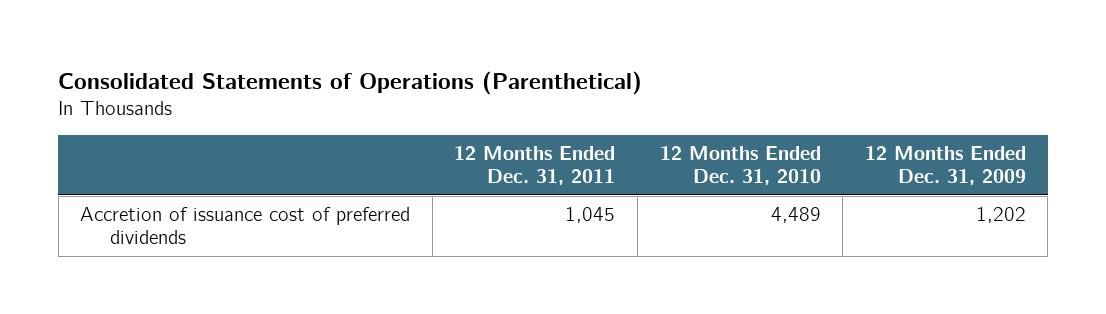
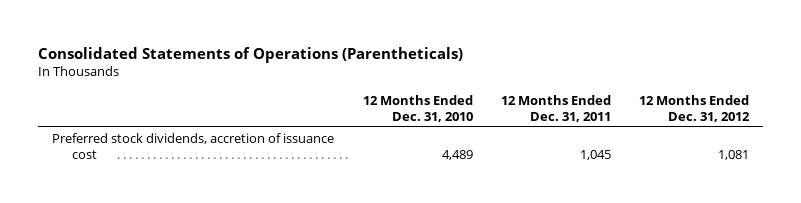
[58,70,643,95] Consolidated Statements of Operations (Parenthetical) -> [38,46,464,63] Consolidated Statements of Operations (Parentheticals)
[864,146,1026,185] 12 Months Ended Dec. 31, 2009 -> none
none -> [638,95,750,122] 12 Months Ended Dec. 31, 2012
[80,207,411,244] Accretion of issuance cost of preferred dividends -> [52,133,335,160] Preferred stock dividends, accretion of issuance cost

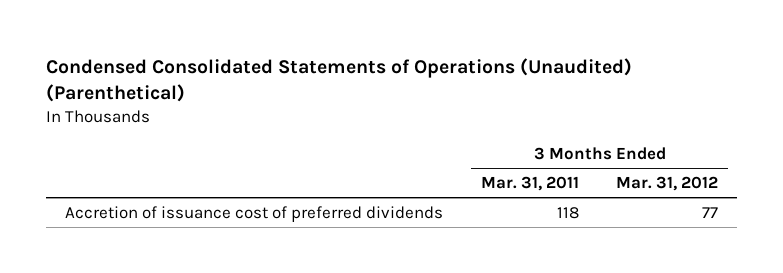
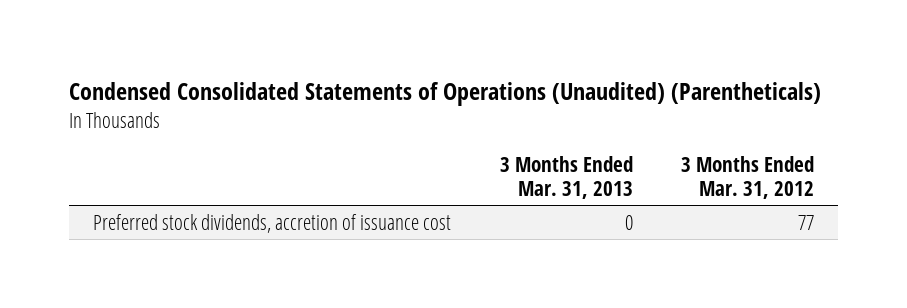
[46,57,633,103] Condensed Consolidated Statements of Operations (Unaudited) (Parenthetical) -> [68,82,821,107] Condensed Consolidated Statements of Operations (Unaudited) (Parentheticals)
[480,176,579,192] Mar. 31, 2011 -> none
none -> [499,156,633,199] 3 Months Ended Mar. 31, 2013
[64,205,443,222] Accretion of issuance cost of preferred dividends -> [93,213,452,233] Preferred stock dividends, accretion of issuance cost

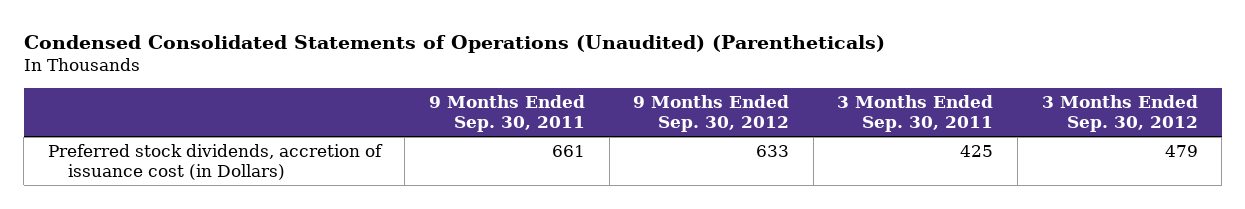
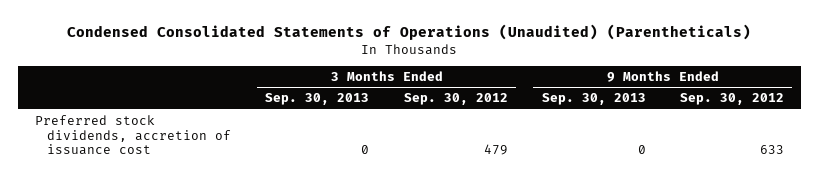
[428,94,585,133] 9 Months Ended Sep. 30, 2011 -> none
[837,94,994,133] 3 Months Ended Sep. 30, 2011 -> none
none -> [265,93,370,106] Sep. 30, 2013
none -> [541,93,646,106] Sep. 30, 2013
[47,143,383,181] Preferred stock dividends, accretion of issuance cost (in Dollars) -> [34,115,232,156] Preferred stock dividends, accretion of issuance cost

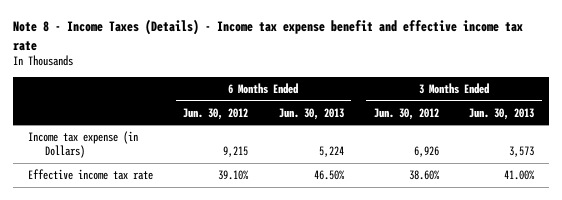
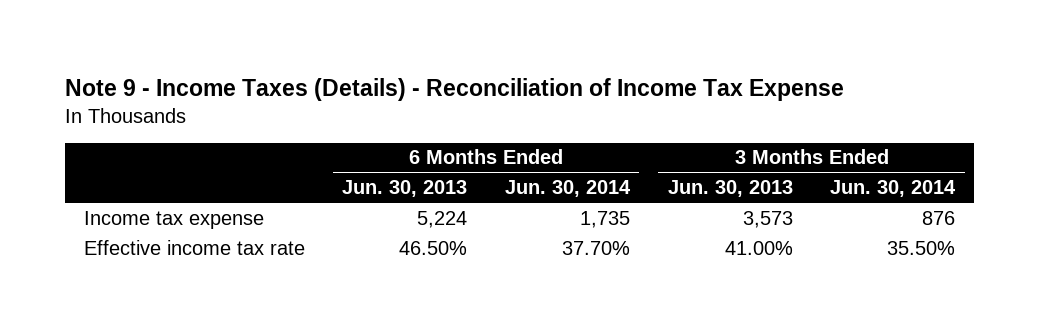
[12,19,523,51] Note 8 - Income Taxes (Details) - Income tax expense benefit and effective income tax rate -> [64,77,844,101] Note 9 - Income Taxes (Details) - Reconciliation of Income Tax Expense
[183,107,249,120] Jun. 30, 2012 -> none
[373,107,439,120] Jun. 30, 2012 -> none
none -> [505,180,632,198] Jun. 30, 2014
none -> [830,180,957,198] Jun. 30, 2014
[28,130,139,159] Income tax expense (in Dollars) -> [83,210,264,229] Income tax expense

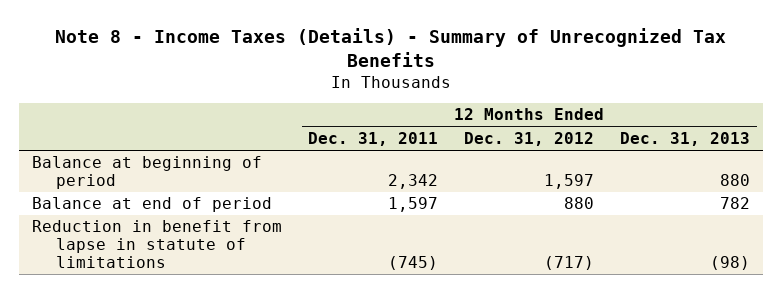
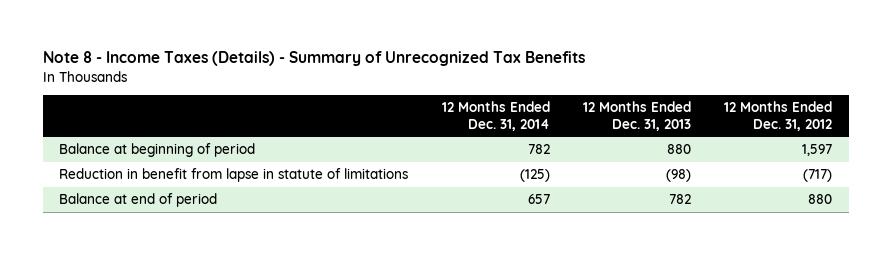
[308,131,439,146] Dec. 31, 2011 -> none
none -> [441,101,550,131] 12 Months Ended Dec. 31, 2014
[31,197,272,213] Balance at end of period -> [59,193,218,208] Balance at end of period

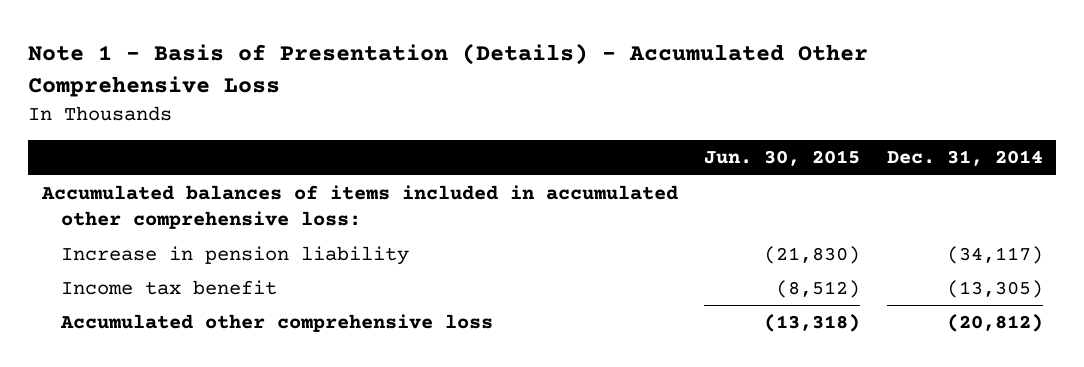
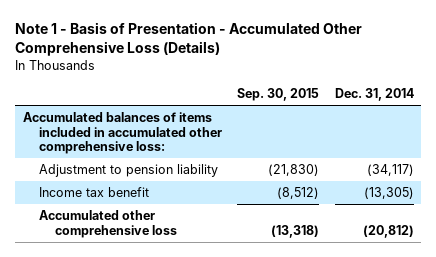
[28,43,869,98] Note 1 - Basis of Presentation (Details) - Accumulated Other Comprehensive Loss -> [15,22,363,57] Note 1 - Basis of Presentation - Accumulated Other Comprehensive Loss (Details)
[704,150,861,167] Jun. 30, 2015 -> none
none -> [237,87,320,101] Sep. 30, 2015
[61,246,410,266] Increase in pension liability -> [38,164,218,178] Adjustment to pension liability

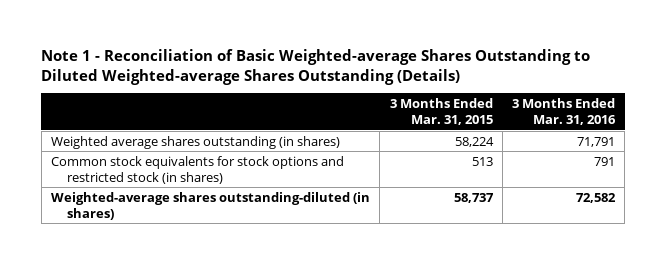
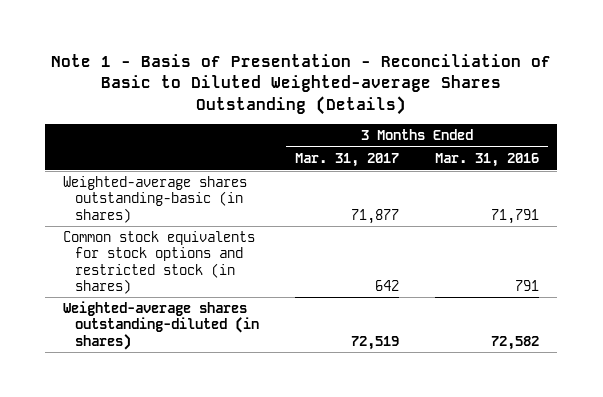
[41,48,591,85] Note 1 - Reconciliation of Basic Weighted-average Shares Outstanding to Diluted Weighted-average Shares Outstanding (Details) -> [51,53,552,116] Note 1 - Basis of Presentation - Reconciliation of Basic to Diluted Weighted-average Shares Outstanding (Details)
[389,97,493,125] 3 Months Ended Mar. 31, 2015 -> none
none -> [295,153,400,168] Mar. 31, 2017
[51,135,341,149] Weighted average shares outstanding (in shares) -> [63,176,248,223] Weighted-average shares outstanding-basic (in shares)

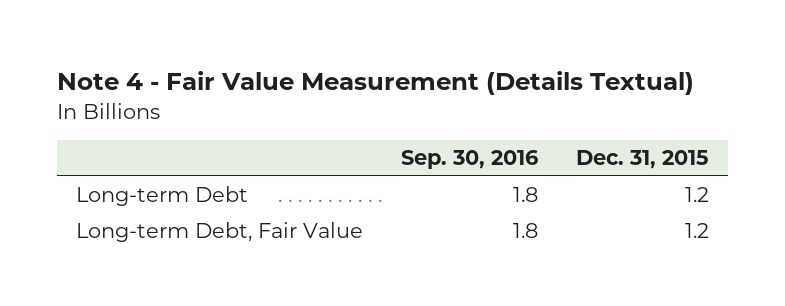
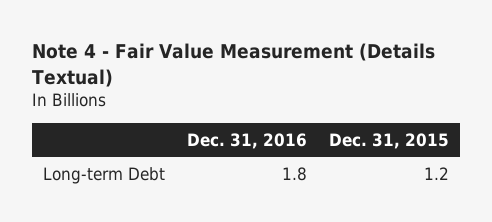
[400,150,538,170] Sep. 30, 2016 -> none
none -> [187,132,308,149] Dec. 31, 2016
[76,222,364,243] Long-term Debt, Fair Value -> none

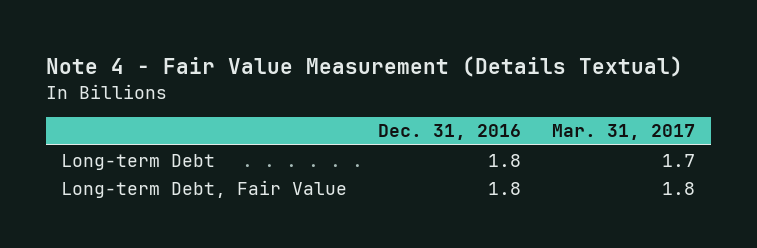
[328,132,449,149] Dec. 31, 2015 -> none
none -> [552,124,696,141] Mar. 31, 2017
none -> [61,179,348,198] Long-term Debt, Fair Value

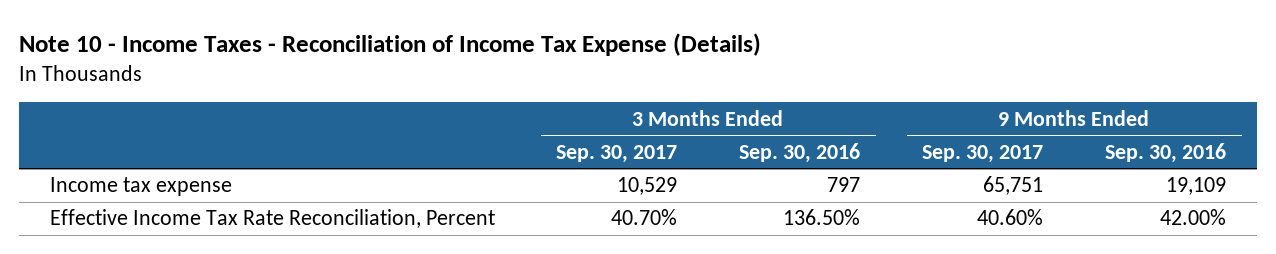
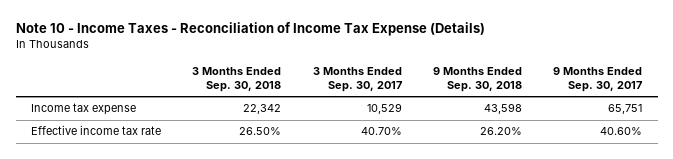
[739,142,861,163] Sep. 30, 2016 -> none
[1105,142,1227,163] Sep. 30, 2016 -> none
none -> [192,66,282,93] 3 Months Ended Sep. 30, 2018
none -> [432,66,522,93] 9 Months Ended Sep. 30, 2018
[49,209,495,229] Effective Income Tax Rate Reconciliation, Percent -> [31,125,162,136] Effective income tax rate

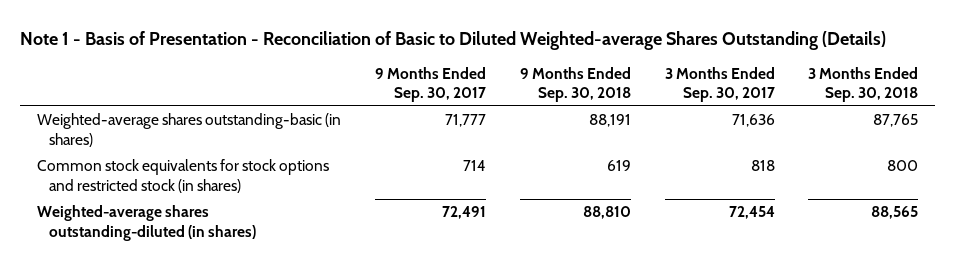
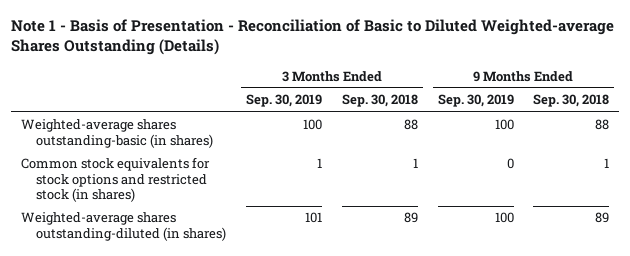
[375,66,487,103] 9 Months Ended Sep. 30, 2017 -> none
[664,66,775,103] 3 Months Ended Sep. 30, 2017 -> none
none -> [246,94,323,108] Sep. 30, 2019
none -> [437,94,514,108] Sep. 30, 2019
[588,114,631,128] 88,191 -> [595,119,610,131] 88
[873,114,919,128] 87,765 -> [403,119,418,131] 88
[606,160,631,172] 619 -> [604,158,610,169] 1
[887,160,919,172] 800 -> [412,158,418,169] 1
[582,206,631,220] 88,810 -> [595,212,610,224] 89
[871,206,919,220] 88,565 -> [403,212,418,224] 89

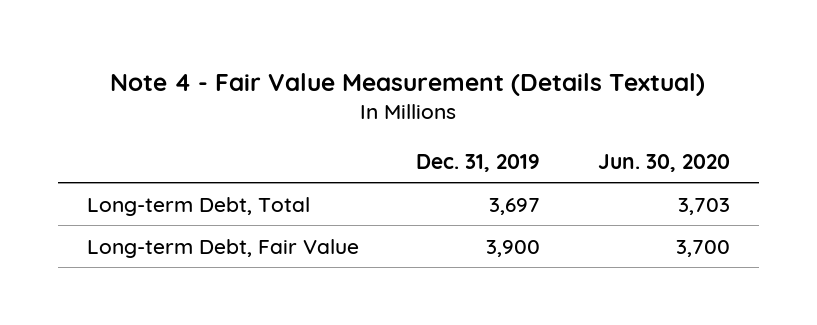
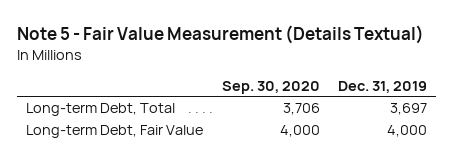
[110,72,706,96] Note 4 - Fair Value Measurement (Details Textual) -> [17,25,425,45] Note 5 - Fair Value Measurement (Details Textual)
[597,153,730,172] Jun. 30, 2020 -> none
none -> [221,80,320,94] Sep. 30, 2020
[486,239,541,257] 3,900 -> [387,125,428,138] 4,000

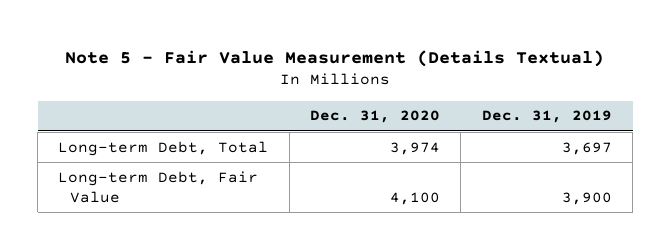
[221,80,320,94] Sep. 30, 2020 -> none
none -> [310,110,441,124] Dec. 31, 2020
[387,125,428,138] 4,000 -> [561,191,612,205] 3,900

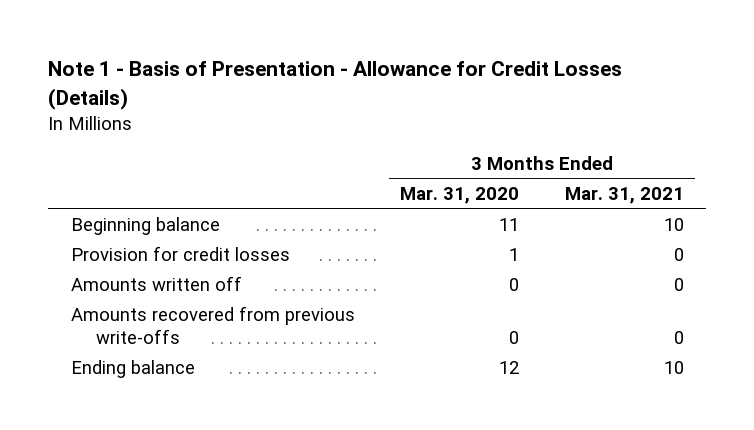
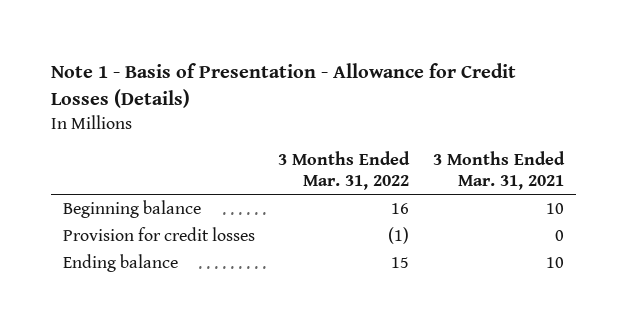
[400,186,520,204] Mar. 31, 2020 -> none
none -> [278,151,411,191] 3 Months Ended Mar. 31, 2022
[70,275,242,291] Amounts written off -> none
[70,305,355,344] Amounts recovered from previous write-offs -> none

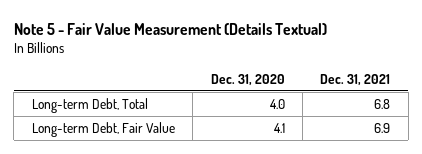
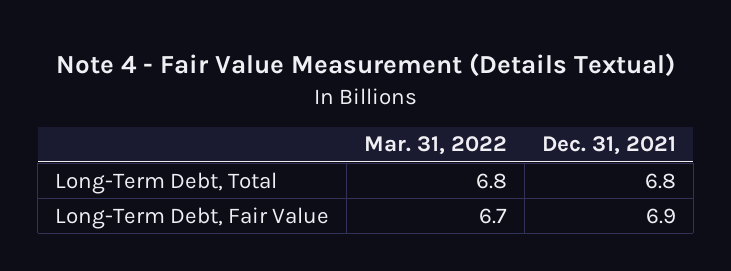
[13,22,327,35] Note 5 - Fair Value Measurement (Details Textual) -> [55,53,675,78] Note 4 - Fair Value Measurement (Details Textual)
[210,73,285,86] Dec. 31, 2020 -> none
none -> [364,136,508,156] Mar. 31, 2022
[31,98,148,114] Long-term Debt, Total -> [55,171,278,194] Long-Term Debt, Total
[31,122,175,138] Long-term Debt, Fair Value -> [55,206,330,229] Long-Term Debt, Fair Value

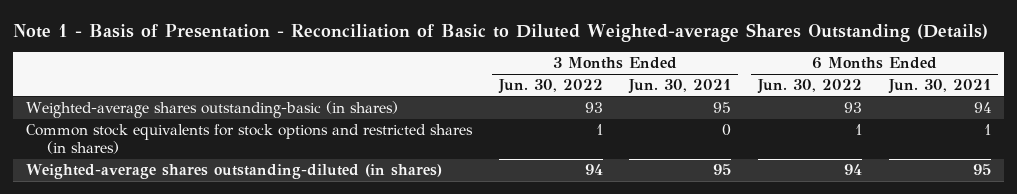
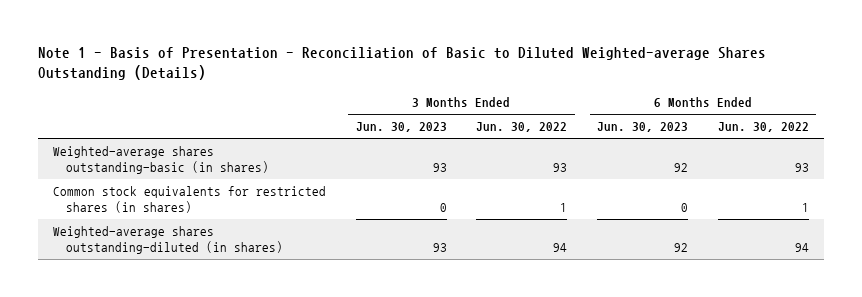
[628,79,732,95] Jun. 30, 2021 -> none
[887,79,991,95] Jun. 30, 2021 -> none
none -> [355,122,447,133] Jun. 30, 2023
none -> [597,122,689,133] Jun. 30, 2023
[26,124,474,155] Common stock equivalents for stock options and restricted shares (in shares) -> [52,186,326,213] Common stock equivalents for restricted shares (in shares)

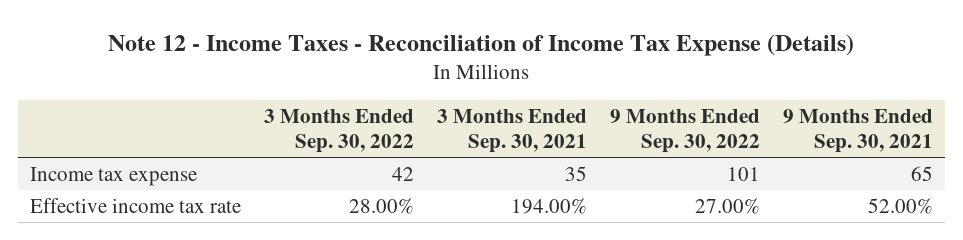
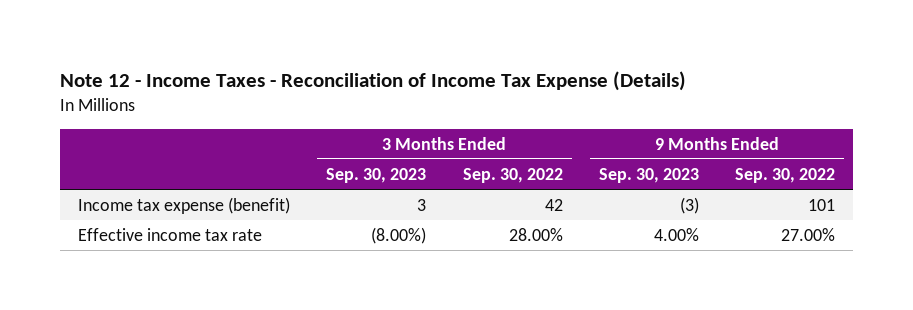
[436,108,587,154] 3 Months Ended Sep. 30, 2021 -> none
[783,108,934,154] 9 Months Ended Sep. 30, 2021 -> none
none -> [326,167,427,183] Sep. 30, 2023
none -> [598,167,699,183] Sep. 30, 2023
[29,166,197,186] Income tax expense -> [77,196,290,214] Income tax expense (benefit)

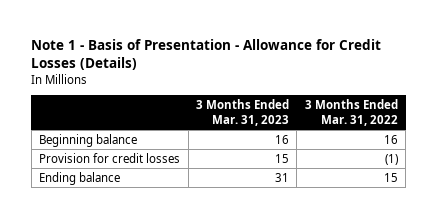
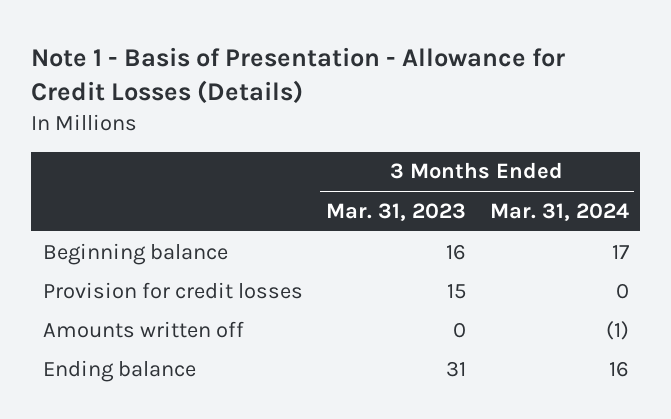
[304,99,398,127] 3 Months Ended Mar. 31, 2022 -> none
none -> [489,202,629,221] Mar. 31, 2024
none -> [42,320,244,338] Amounts written off

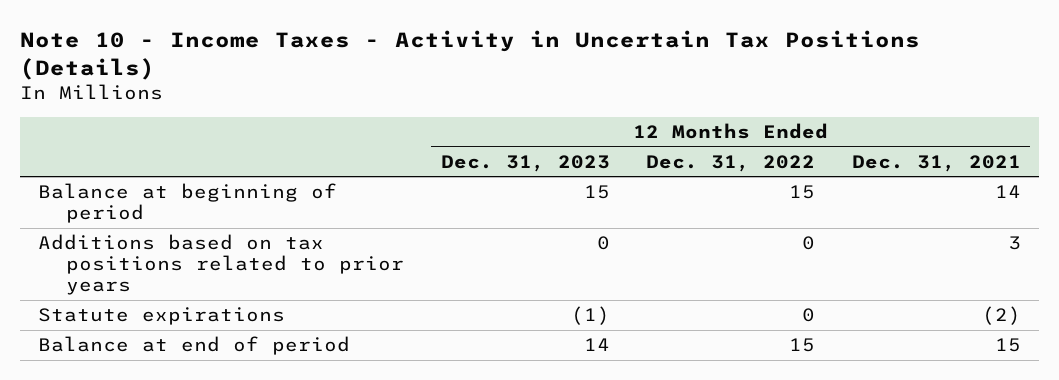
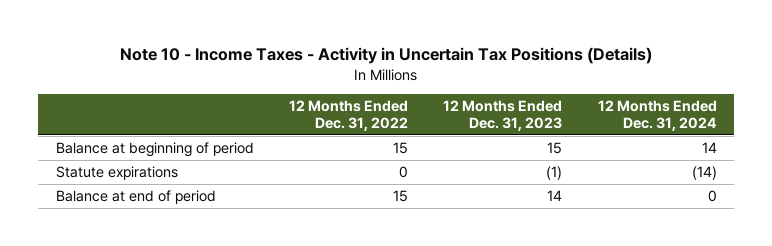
[852,154,1022,172] Dec. 31, 2021 -> none
none -> [597,100,717,131] 12 Months Ended Dec. 31, 2024
[38,234,404,296] Additions based on tax positions related to prior years -> none

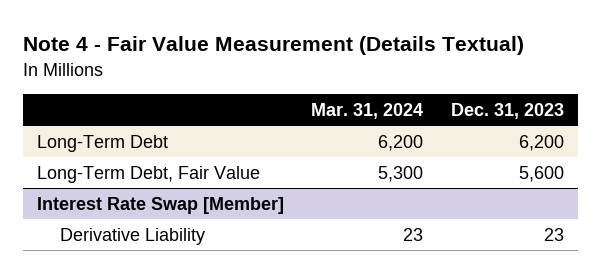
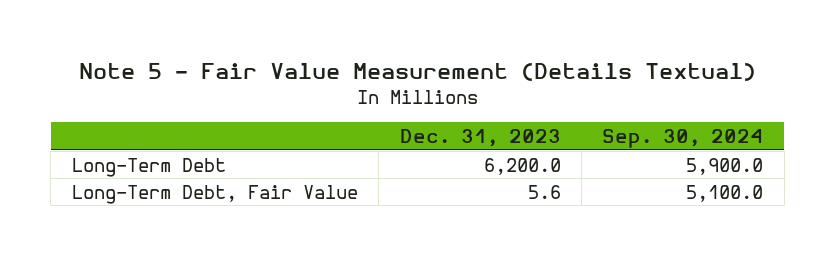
[23,36,525,56] Note 4 - Fair Value Measurement (Details Textual) -> [78,63,756,82] Note 5 - Fair Value Measurement (Details Textual)
[311,102,424,119] Mar. 31, 2024 -> none
none -> [602,128,764,148] Sep. 30, 2024
[36,196,284,214] Interest Rate Swap [Member] -> none
[60,227,206,245] Derivative Liability -> none
[518,134,564,151] 6,200 -> [483,157,561,175] 6,200.0
[518,165,564,182] 5,600 -> [527,184,561,199] 5.6

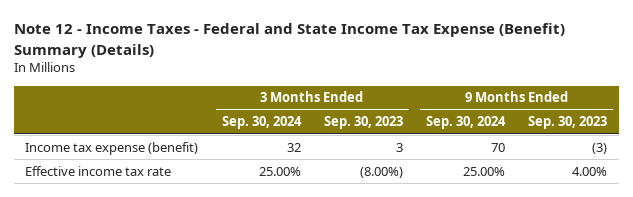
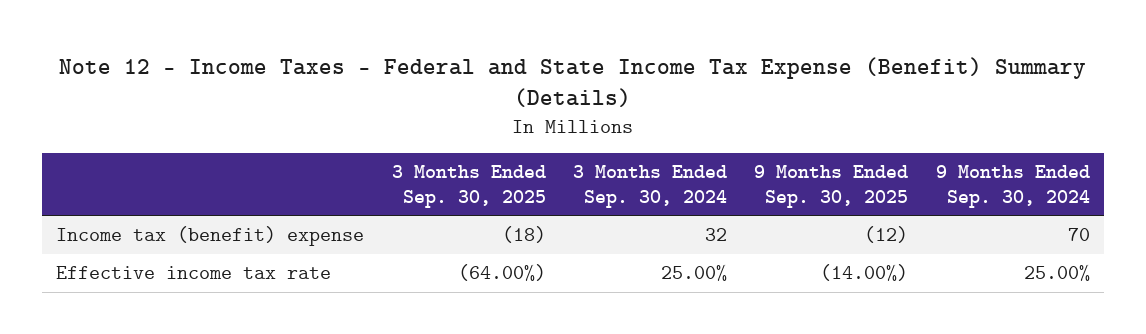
[323,116,403,130] Sep. 30, 2023 -> none
[528,116,608,130] Sep. 30, 2023 -> none
none -> [391,165,546,208] 3 Months Ended Sep. 30, 2025
none -> [754,165,909,208] 9 Months Ended Sep. 30, 2025
[25,141,199,155] Income tax expense (benefit) -> [56,225,365,246] Income tax (benefit) expense

